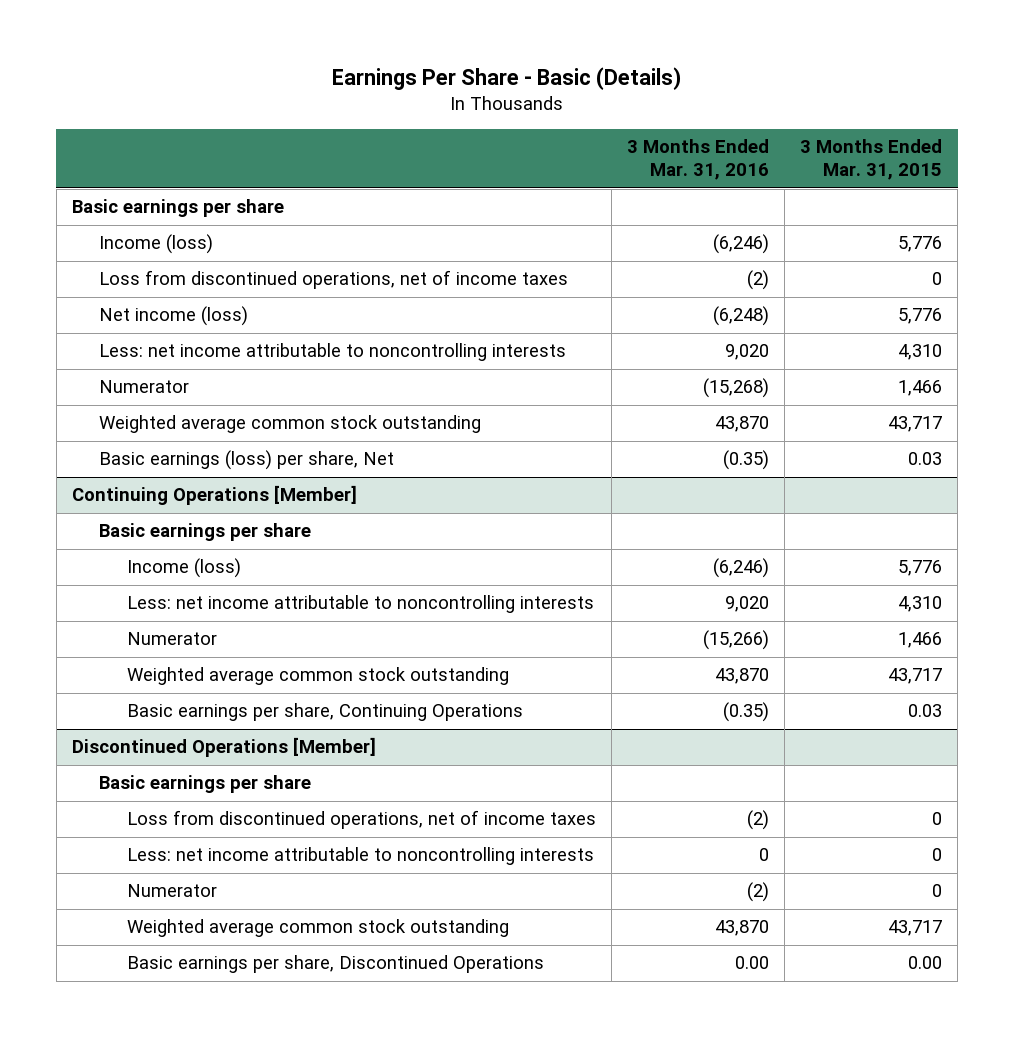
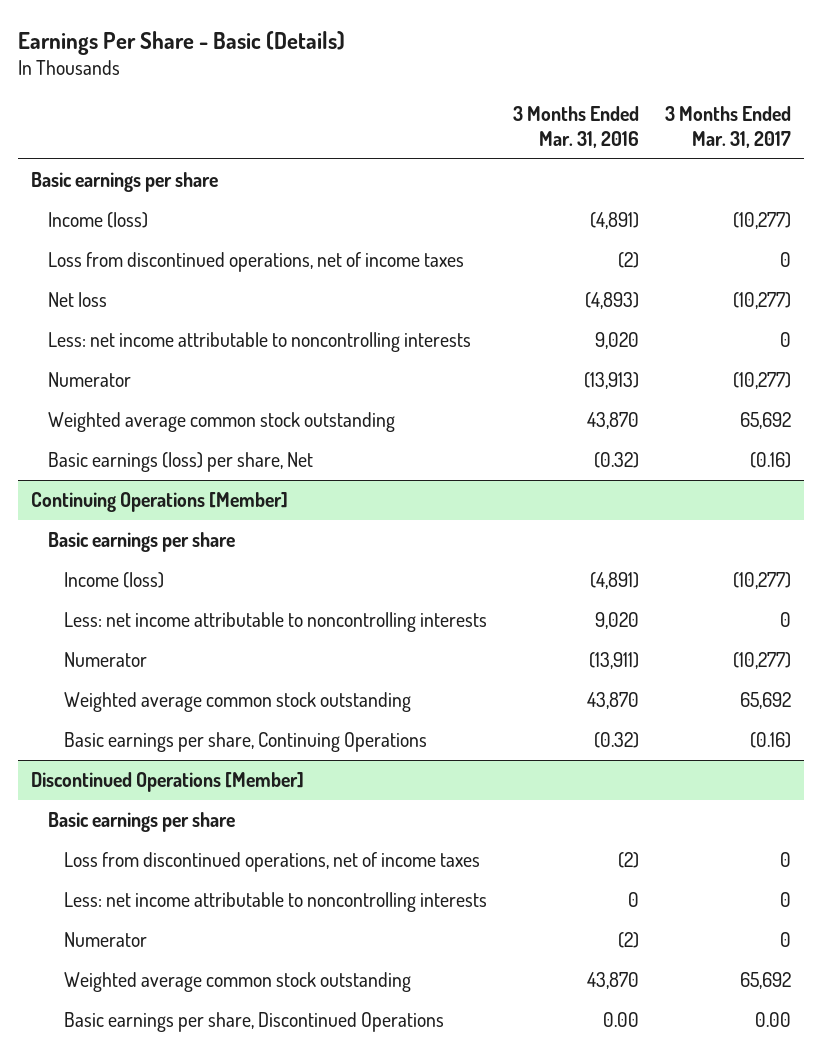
[799,139,942,181] 3 Months Ended Mar. 31, 2015 -> none
none -> [664,106,791,148] 3 Months Ended Mar. 31, 2017
[712,234,769,255] (6,246) -> [590,212,640,230] (4,891)
[99,306,249,327] Net income (loss) -> [47,292,107,308] Net loss
[712,306,769,327] (6,248) -> [585,292,640,310] (4,893)
[702,378,769,399] (15,268) -> [584,372,640,390] (13,913)
[722,450,769,471] (0.35) -> [594,452,640,469] (0.32)
[712,558,769,579] (6,246) -> [590,572,640,590] (4,891)
[702,630,769,651] (15,266) -> [589,652,640,670] (13,911)
[722,702,769,723] (0.35) -> [594,732,640,749] (0.32)

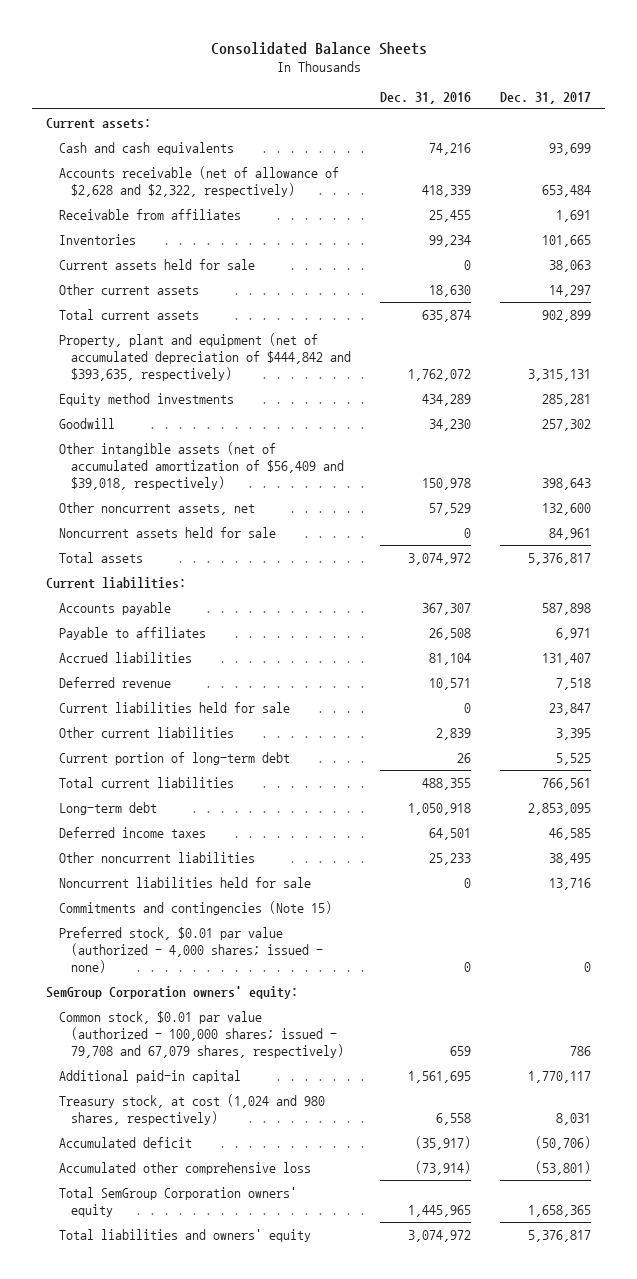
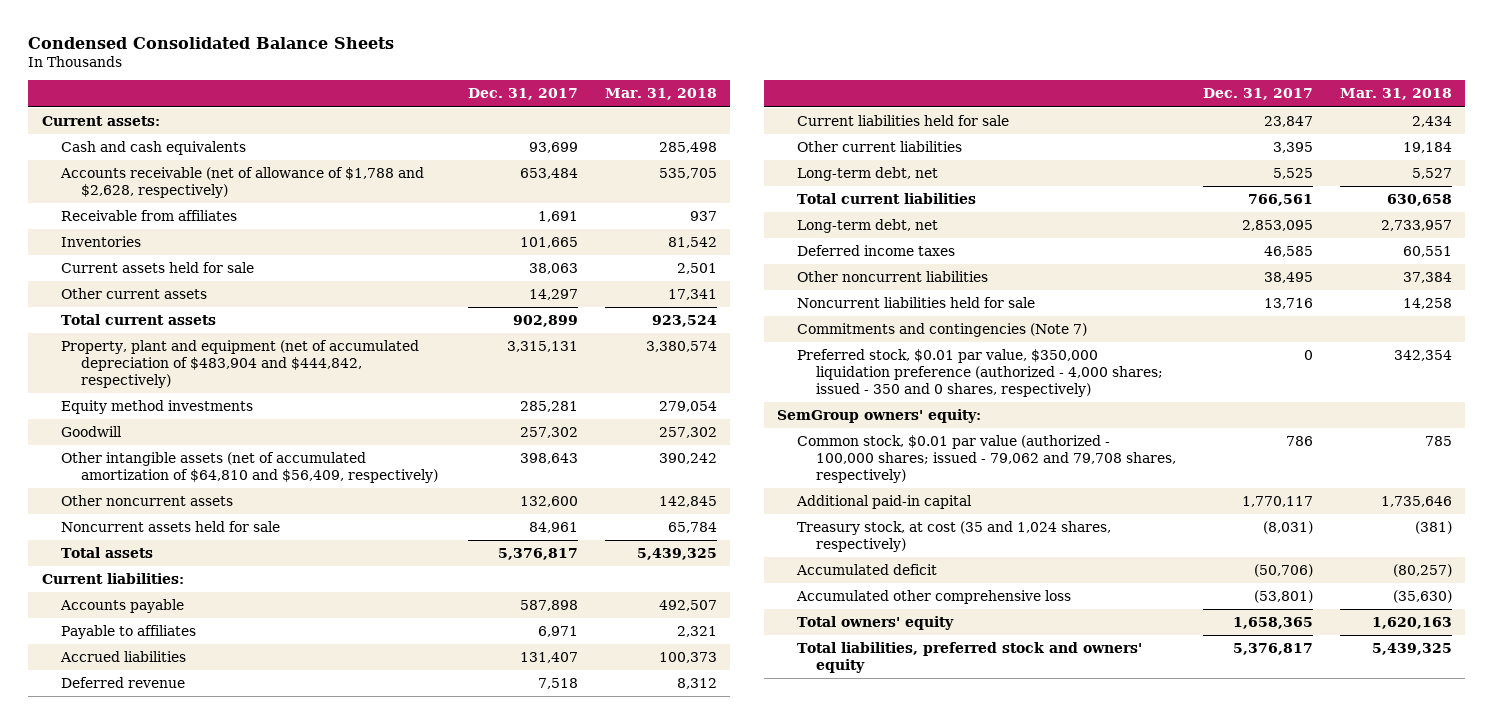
[210,41,427,55] Consolidated Balance Sheets -> [28,37,395,50] Condensed Consolidated Balance Sheets
[380,91,472,104] Dec. 31, 2016 -> none
none -> [604,88,717,101] Mar. 31, 2018
[58,165,339,197] Accounts receivable (net of allowance of $2,628 and $2,322, respectively) -> [60,167,425,199] Accounts receivable (net of allowance of $1,788 and $2,628, respectively)
[58,332,352,381] Property, plant and equipment (net of accumulated depreciation of $444,842 and $393,635, respectively) -> [61,340,420,388] Property, plant and equipment (net of accumulated depreciation of $483,904 and $444,842, respectively)
[58,441,345,490] Other intangible assets (net of accumulated amortization of $56,409 and $39,018, respectively) -> [61,452,438,484] Other intangible assets (net of accumulated amortization of $64,810 and $56,409, respectively)
[58,501,255,515] Other noncurrent assets, net -> [61,495,234,507] Other noncurrent assets
[58,751,290,765] Current portion of long-term debt -> [796,167,938,182] Long-term debt, net
[58,801,157,815] Long-term debt -> [796,219,938,234] Long-term debt, net
[58,900,332,915] Commitments and contingencies (Note 15) -> [796,323,1087,338] Commitments and contingencies (Note 7)
[58,926,324,973] Preferred stock, $0.01 par value (authorized - 4,000 shares; issued - none) -> [796,349,1164,397] Preferred stock, $0.01 par value, $350,000 liquidation preference (authorized - 4,000 shares; issued - 350 and 0 shares, respectively)
[46,985,299,999] SemGroup Corporation owners' equity: -> [776,409,981,424] SemGroup owners' equity:
[58,1010,345,1058] Common stock, $0.01 par value (authorized - 100,000 shares; issued - 79,708 and 67,079 shares, respectively) -> [796,435,1177,483] Common stock, $0.01 par value (authorized - 100,000 shares; issued - 79,062 and 79,708 shares, respectively)
[58,1093,325,1125] Treasury stock, at cost (1,024 and 980 shares, respectively) -> [796,521,1111,553] Treasury stock, at cost (35 and 1,024 shares, respectively)
[555,1112,591,1125] 8,031 -> [1263,521,1314,535] (8,031)
[58,1186,297,1217] Total SemGroup Corporation owners' equity -> [796,616,954,631] Total owners' equity
[58,1228,311,1242] Total liabilities and owners' equity -> [796,642,1142,674] Total liabilities, preferred stock and owners' equity

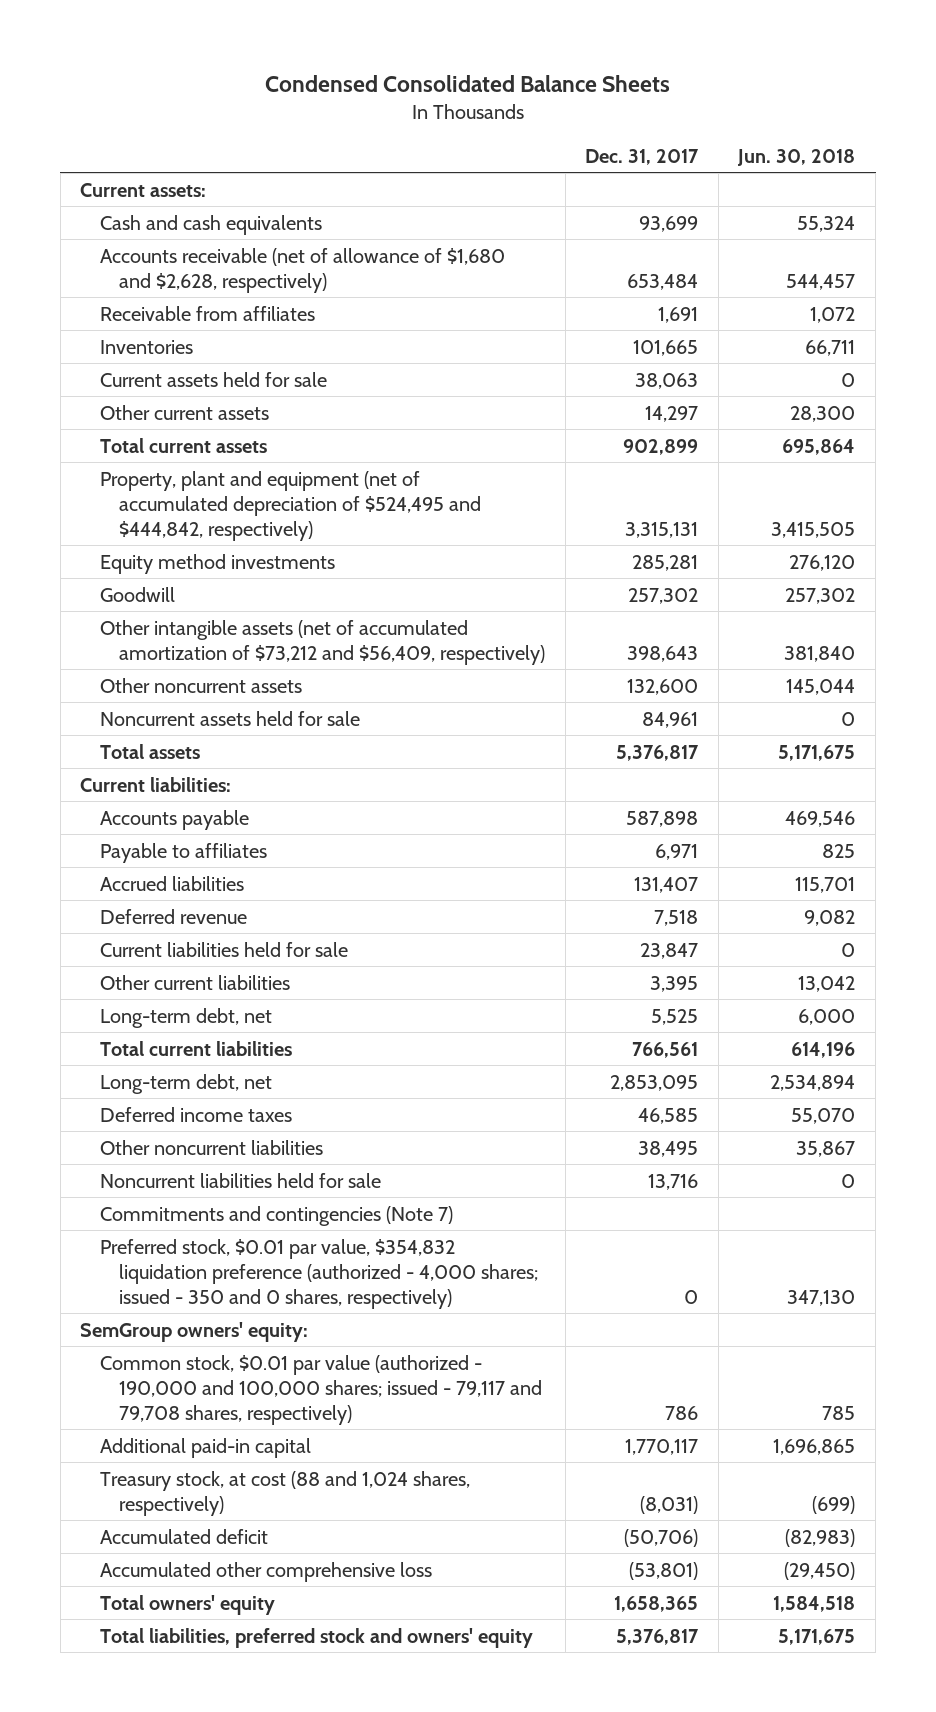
[604,88,717,101] Mar. 31, 2018 -> none
none -> [737,148,856,166] Jun. 30, 2018
[60,167,425,199] Accounts receivable (net of allowance of $1,788 and $2,628, respectively) -> [99,247,505,293] Accounts receivable (net of allowance of $1,680 and $2,628, respectively)
[61,340,420,388] Property, plant and equipment (net of accumulated depreciation of $483,904 and $444,842, respectively) -> [99,470,482,541] Property, plant and equipment (net of accumulated depreciation of $524,495 and $444,842, respectively)
[61,452,438,484] Other intangible assets (net of accumulated amortization of $64,810 and $56,409, respectively) -> [99,619,546,665] Other intangible assets (net of accumulated amortization of $73,212 and $56,409, respectively)
[796,349,1164,397] Preferred stock, $0.01 par value, $350,000 liquidation preference (authorized - 4,000 shares; issued - 350 and 0 shares, respectively) -> [99,1238,539,1309] Preferred stock, $0.01 par value, $354,832 liquidation preference (authorized - 4,000 shares; issued - 350 and 0 shares, respectively)
[796,435,1177,483] Common stock, $0.01 par value (authorized - 100,000 shares; issued - 79,062 and 79,708 shares, respectively) -> [99,1354,543,1425] Common stock, $0.01 par value (authorized - 190,000 and 100,000 shares; issued - 79,117 and 79,708 shares, respectively)
[796,521,1111,553] Treasury stock, at cost (35 and 1,024 shares, respectively) -> [99,1470,470,1516] Treasury stock, at cost (88 and 1,024 shares, respectively)

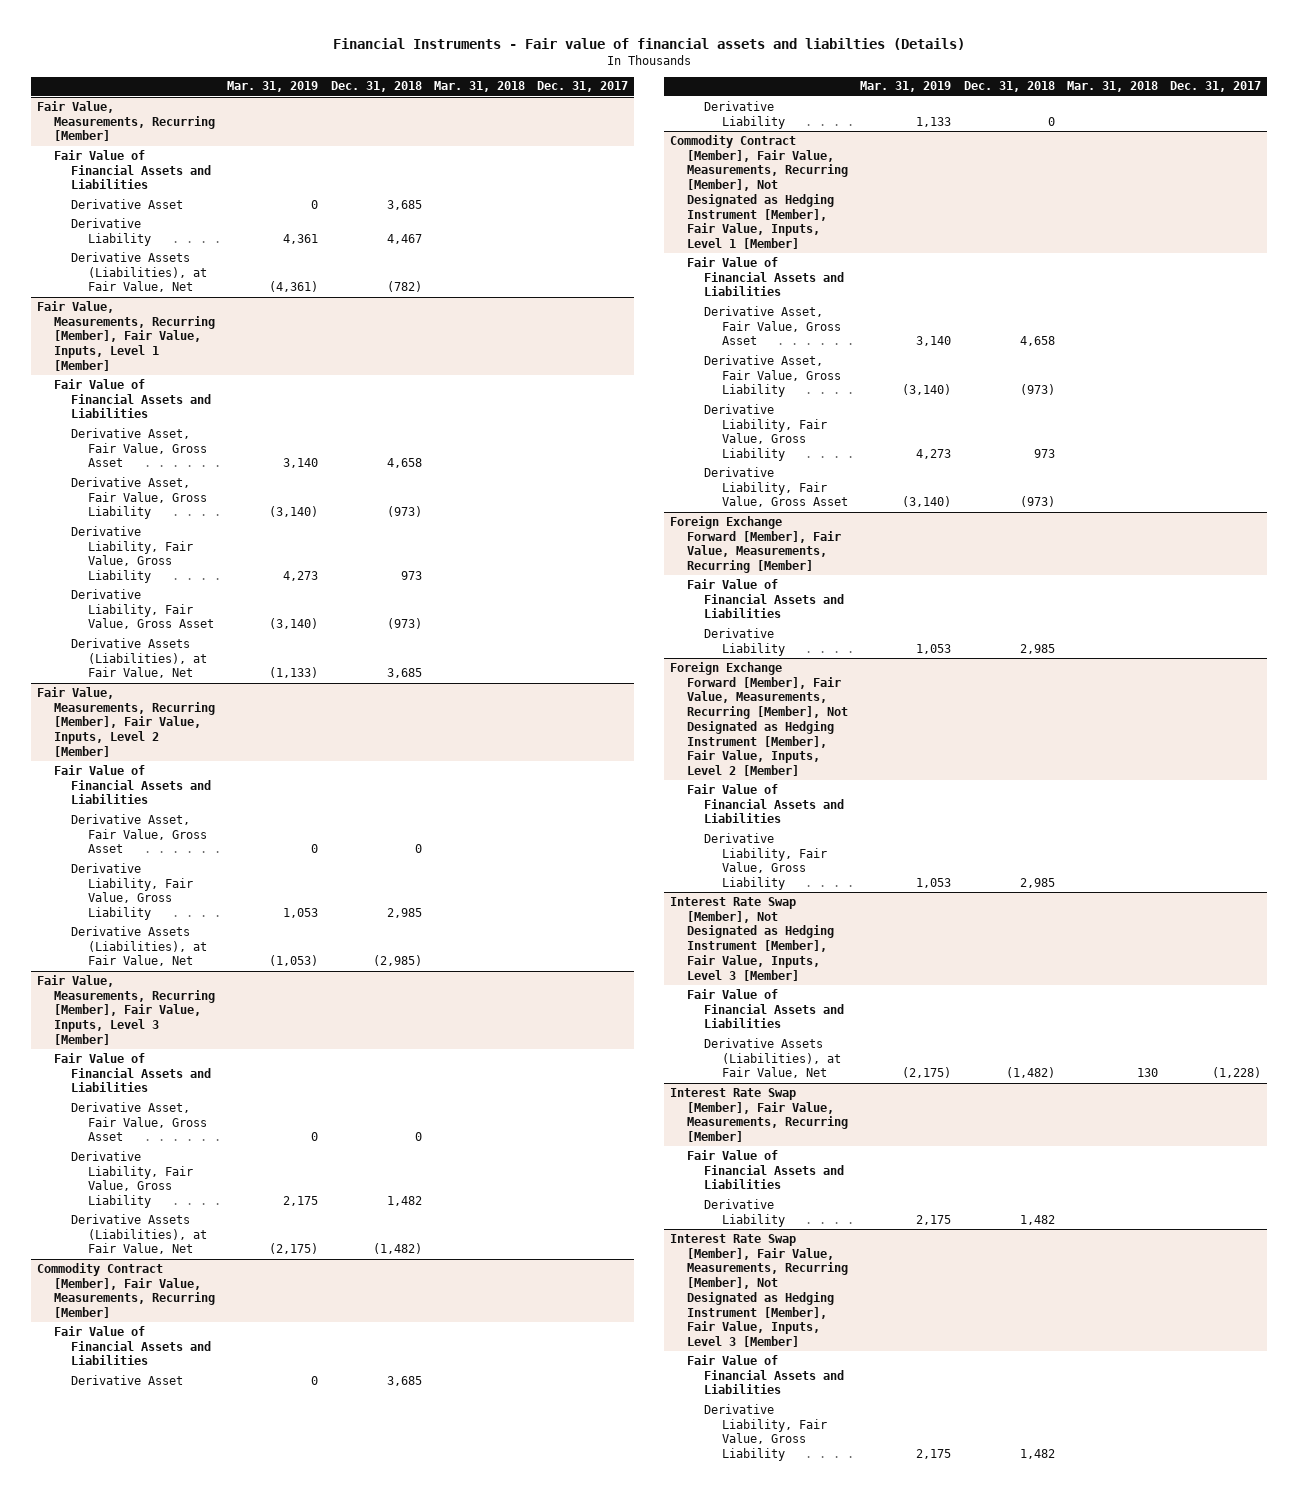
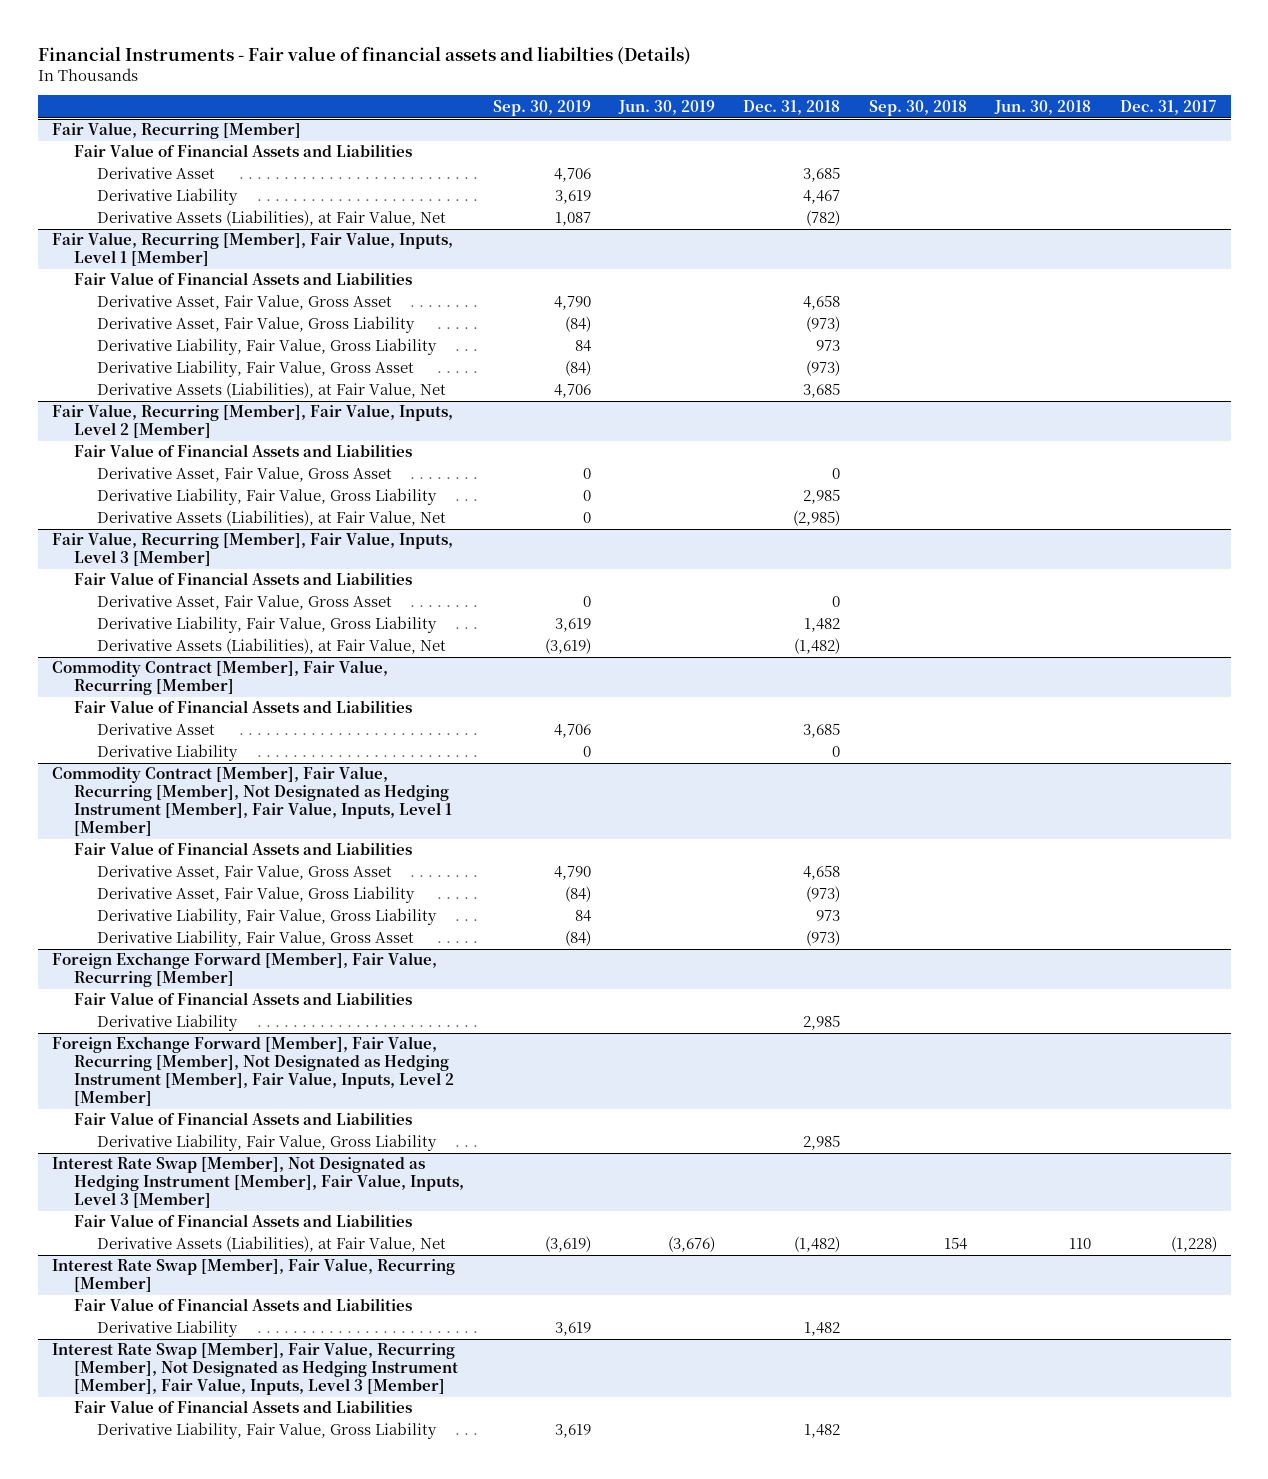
[227,81,319,93] Mar. 31, 2019 -> none
[433,81,525,93] Mar. 31, 2018 -> none
none -> [492,99,591,116] Sep. 30, 2019
none -> [618,99,716,115] Jun. 30, 2019
none -> [868,99,967,116] Sep. 30, 2018
none -> [994,99,1092,115] Jun. 30, 2018
[36,100,216,142] Fair Value, Measurements, Recurring [Member] -> [51,122,301,140] Fair Value, Recurring [Member]
[36,300,216,371] Fair Value, Measurements, Recurring [Member], Fair Value, Inputs, Level 1 [Member] -> [51,232,453,267] Fair Value, Recurring [Member], Fair Value, Inputs, Level 1 [Member]
[36,686,216,757] Fair Value, Measurements, Recurring [Member], Fair Value, Inputs, Level 2 [Member] -> [51,404,453,439] Fair Value, Recurring [Member], Fair Value, Inputs, Level 2 [Member]
[36,974,216,1045] Fair Value, Measurements, Recurring [Member], Fair Value, Inputs, Level 3 [Member] -> [51,532,453,567] Fair Value, Recurring [Member], Fair Value, Inputs, Level 3 [Member]
[36,1262,216,1319] Commodity Contract [Member], Fair Value, Measurements, Recurring [Member] -> [51,660,388,696] Commodity Contract [Member], Fair Value, Recurring [Member]
[669,134,849,250] Commodity Contract [Member], Fair Value, Measurements, Recurring [Member], Not Designated as Hedging Instrument [Member], Fair Value, Inputs, Level 1 [Member] -> [51,766,453,837] Commodity Contract [Member], Fair Value, Recurring [Member], Not Designated as Hedging Instrument [Member], Fair Value, Inputs, Level 1 [Member]
[669,515,842,574] Foreign Exchange Forward [Member], Fair Value, Measurements, Recurring [Member] -> [51,952,437,988] Foreign Exchange Forward [Member], Fair Value, Recurring [Member]
[669,661,849,777] Foreign Exchange Forward [Member], Fair Value, Measurements, Recurring [Member], Not Designated as Hedging Instrument [Member], Fair Value, Inputs, Level 2 [Member] -> [51,1036,455,1107] Foreign Exchange Forward [Member], Fair Value, Recurring [Member], Not Designated as Hedging Instrument [Member], Fair Value, Inputs, Level 2 [Member]
[669,1087,849,1143] Interest Rate Swap [Member], Fair Value, Measurements, Recurring [Member] -> [51,1258,455,1293] Interest Rate Swap [Member], Fair Value, Recurring [Member]
[669,1233,849,1348] Interest Rate Swap [Member], Fair Value, Measurements, Recurring [Member], Not Designated as Hedging Instrument [Member], Fair Value, Inputs, Level 3 [Member] -> [51,1342,459,1396] Interest Rate Swap [Member], Fair Value, Recurring [Member], Not Designated as Hedging Instrument [Member], Fair Value, Inputs, Level 3 [Member]

